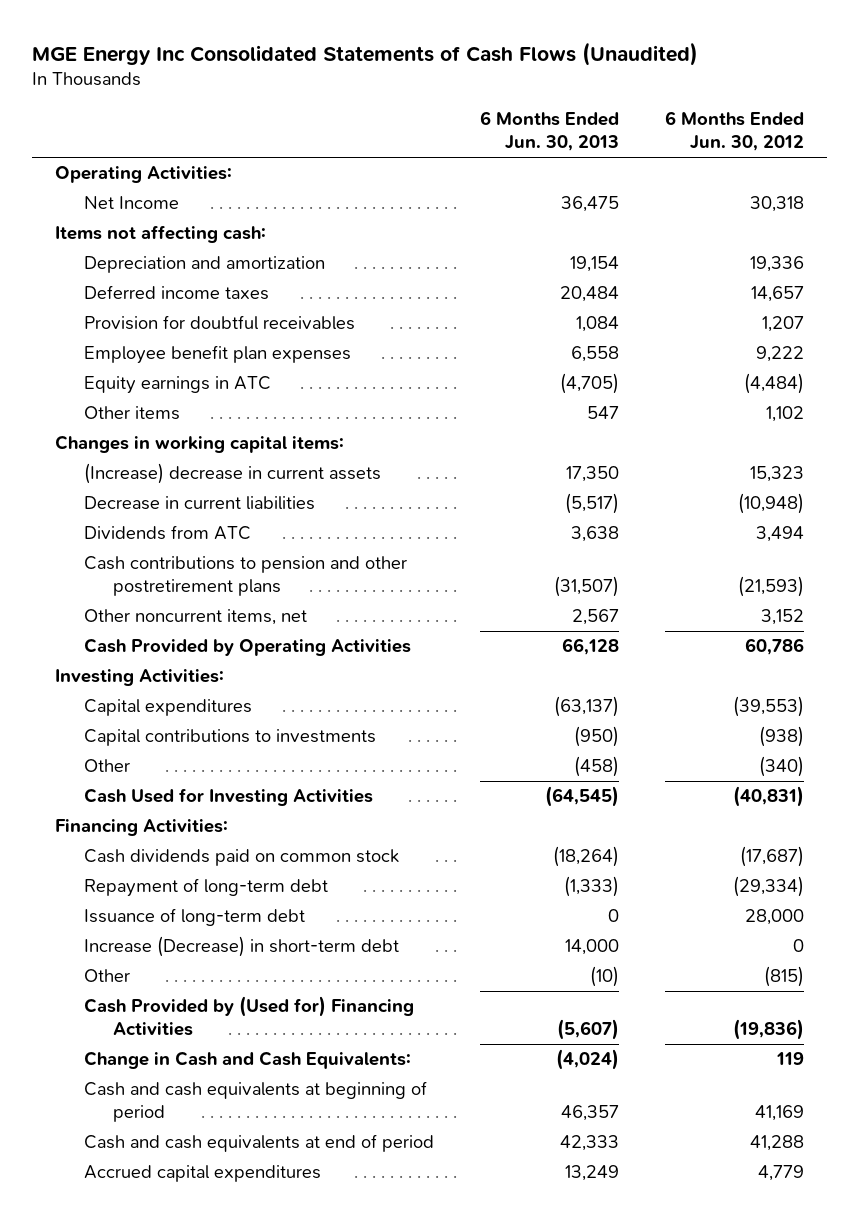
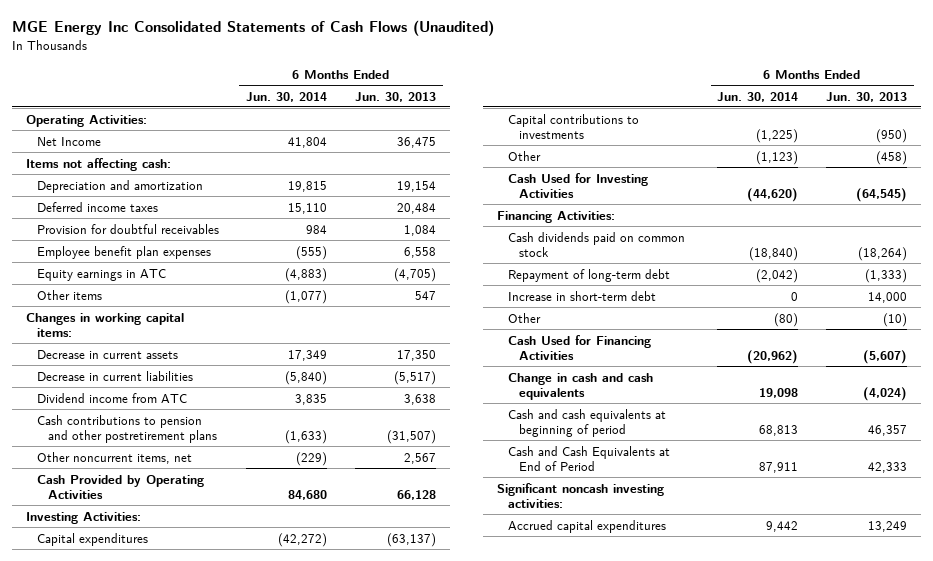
[665,111,805,152] 6 Months Ended Jun. 30, 2012 -> none
none -> [246,91,328,102] Jun. 30, 2014
[84,463,382,485] (Increase) decrease in current assets -> [36,349,178,359] Decrease in current assets
[84,525,252,541] Dividends from ATC -> [36,392,187,403] Dividend income from ATC
[84,908,306,927] Issuance of long-term debt -> none
[84,936,400,958] Increase (Decrease) in short-term debt -> [507,290,656,301] Increase in short-term debt
[84,996,415,1037] Cash Provided by (Used for) Financing Activities -> [507,334,651,360] Cash Used for Financing Activities
[84,1051,412,1070] Change in Cash and Cash Equivalents: -> [507,372,653,400] Change in cash and cash equivalents
[84,1134,435,1153] Cash and cash equivalents at end of period -> [507,445,670,471] Cash and Cash Equivalents at End of Period
none -> [496,482,664,508] Significant noncash investing activities:

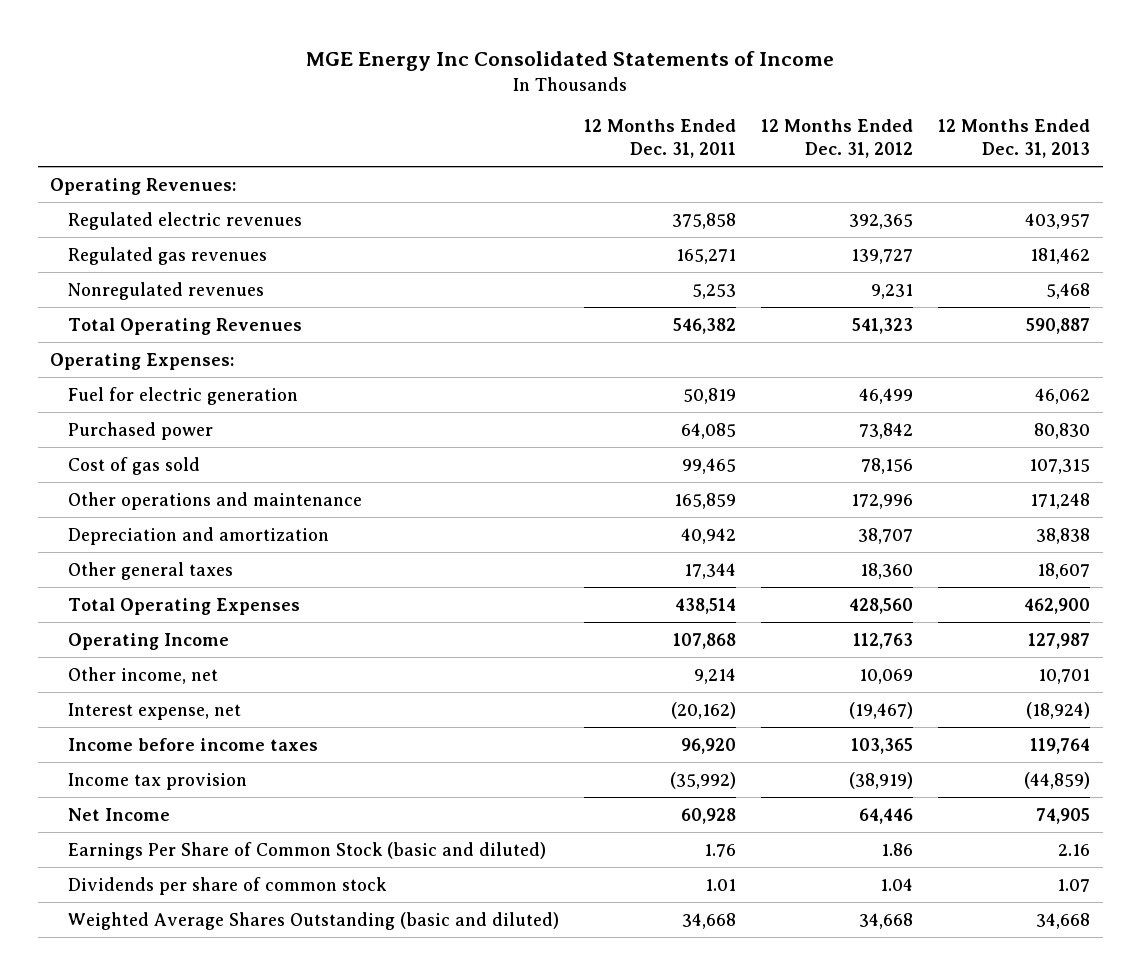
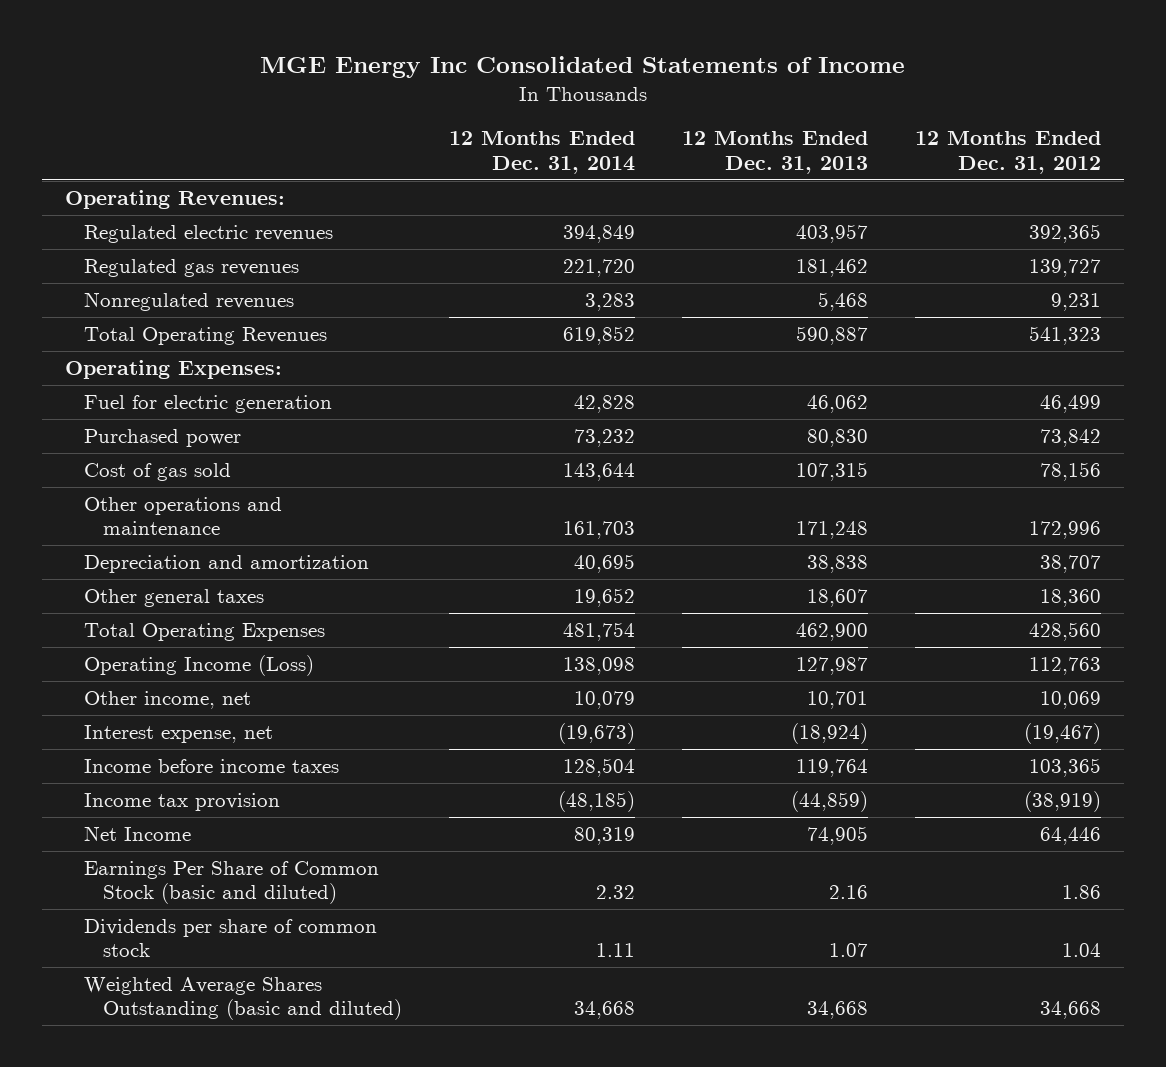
[584,119,737,158] 12 Months Ended Dec. 31, 2011 -> none
none -> [448,131,635,174] 12 Months Ended Dec. 31, 2014
[67,632,229,650] Operating Income -> [83,654,314,676] Operating Income (Loss)

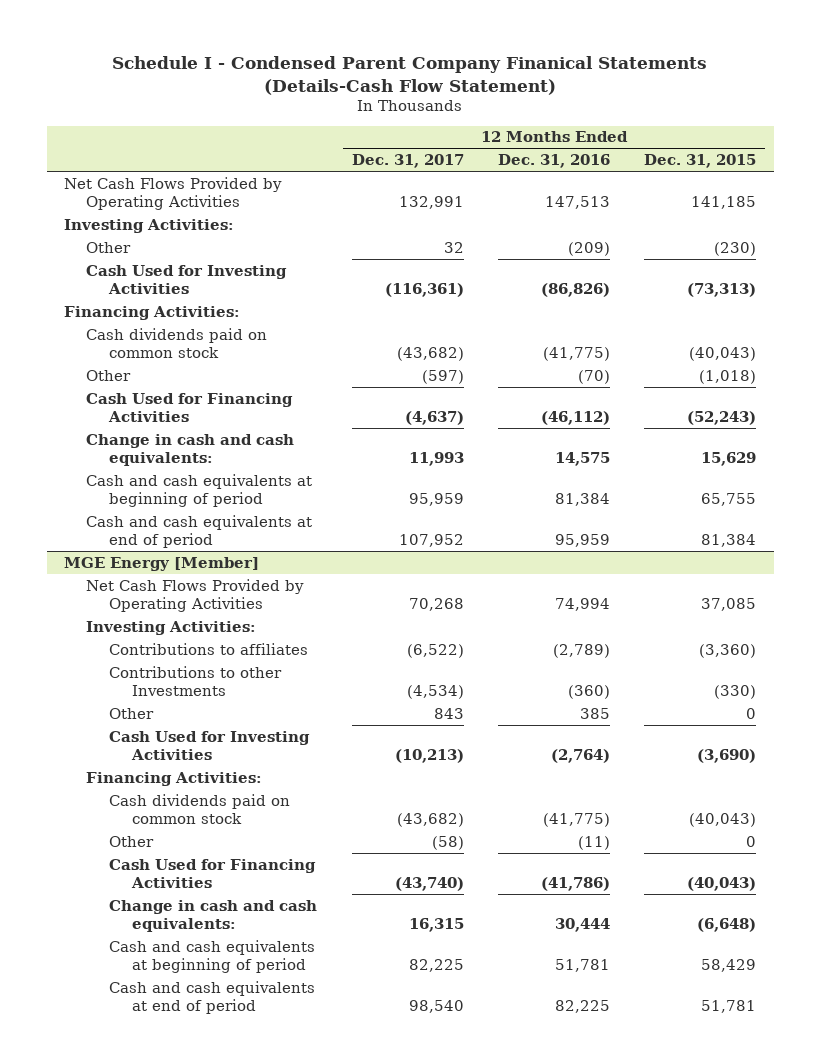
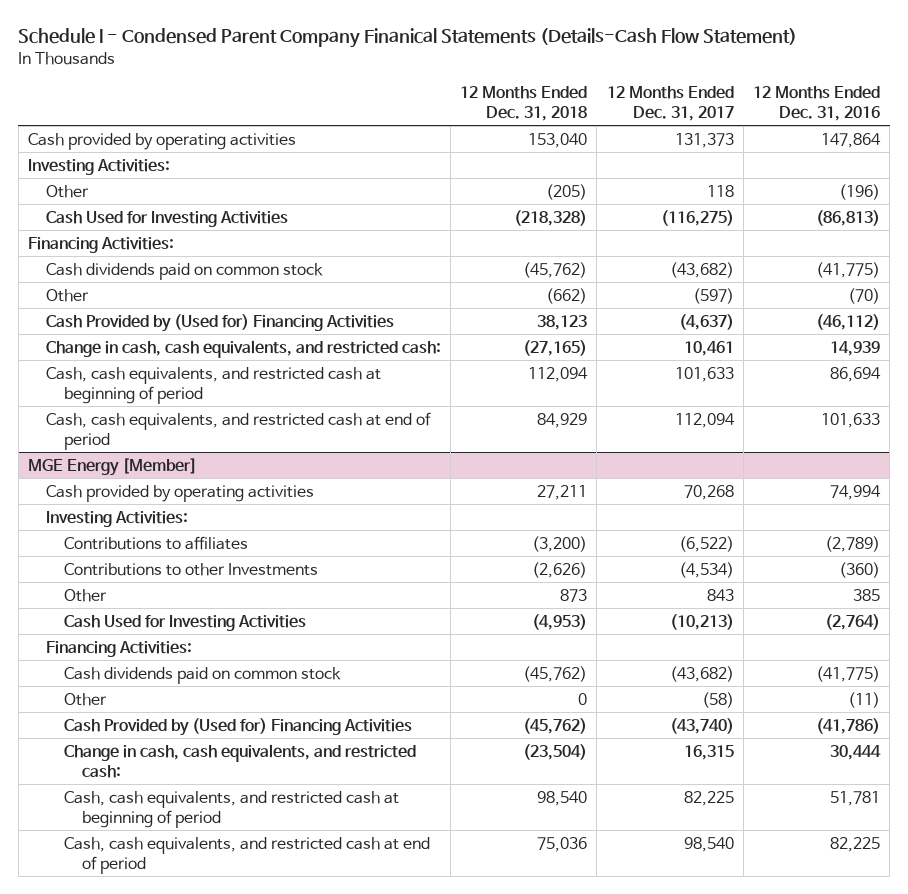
[644,154,757,169] Dec. 31, 2015 -> none
none -> [460,86,588,122] 12 Months Ended Dec. 31, 2018
[63,176,282,211] Net Cash Flows Provided by Operating Activities -> [27,132,296,150] Cash provided by operating activities
[398,196,464,210] 132,991 -> [674,132,734,148] 131,373
[545,196,611,210] 147,513 -> [820,132,881,148] 147,864
[443,241,464,253] 32 -> [706,184,734,197] 118
[568,241,611,256] (209) -> [838,183,880,200] (196)
[384,283,464,298] (116,361) -> [660,209,734,226] (116,275)
[541,283,611,298] (86,826) -> [815,209,880,226] (86,813)
[86,392,294,423] Cash Used for Financing Activities -> [45,313,394,332] Cash Provided by (Used for) Financing Activities
[86,433,295,467] Change in cash and cash equivalents: -> [45,339,441,358] Change in cash, cash equivalents, and restricted cash:
[408,452,464,467] 11,993 -> [683,340,734,356] 10,461
[555,452,611,467] 14,575 -> [829,340,880,356] 14,939
[86,473,313,508] Cash and cash equivalents at beginning of period -> [45,366,381,404] Cash, cash equivalents, and restricted cash at beginning of period
[408,493,464,507] 95,959 -> [674,366,734,382] 101,633
[555,493,611,507] 81,384 -> [829,366,881,382] 86,694
[86,514,313,549] Cash and cash equivalents at end of period -> [45,411,431,450] Cash, cash equivalents, and restricted cash at end of period
[398,534,464,548] 107,952 -> [674,412,735,428] 112,094
[555,534,611,548] 95,959 -> [820,412,880,428] 101,633
[86,578,305,613] Net Cash Flows Provided by Operating Activities -> [45,484,314,502] Cash provided by operating activities
[109,858,317,889] Cash Used for Financing Activities -> [64,717,413,736] Cash Provided by (Used for) Financing Activities
[109,899,318,933] Change in cash and cash equivalents: -> [64,743,417,778] Change in cash, cash equivalents, and restricted cash:
[109,939,316,974] Cash and cash equivalents at beginning of period -> [64,790,400,828] Cash, cash equivalents, and restricted cash at beginning of period
[109,980,316,1015] Cash and cash equivalents at end of period -> [64,836,431,874] Cash, cash equivalents, and restricted cash at end of period

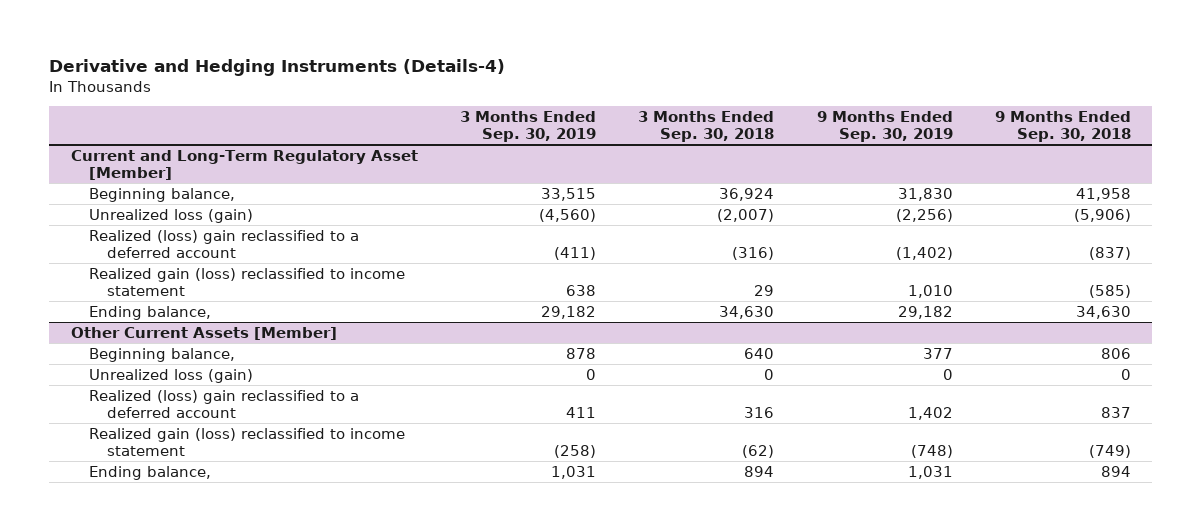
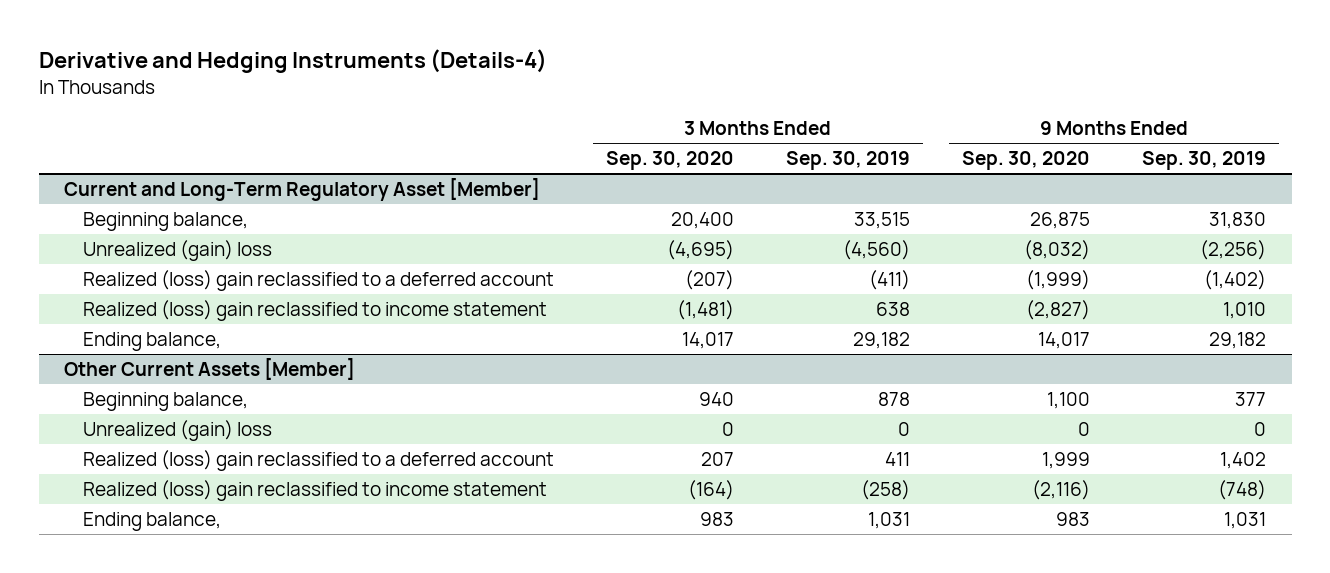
[638,110,775,143] 3 Months Ended Sep. 30, 2018 -> none
[995,110,1132,143] 9 Months Ended Sep. 30, 2018 -> none
none -> [605,151,734,171] Sep. 30, 2020
none -> [961,151,1090,171] Sep. 30, 2020
[88,208,253,223] Unrealized loss (gain) -> [82,239,272,261] Unrealized (gain) loss
[88,267,405,297] Realized gain (loss) reclassified to income statement -> [82,299,547,321] Realized (loss) gain reclassified to income statement
[88,368,253,383] Unrealized loss (gain) -> [82,419,272,441] Unrealized (gain) loss
[88,427,405,457] Realized gain (loss) reclassified to income statement -> [82,479,547,501] Realized (loss) gain reclassified to income statement

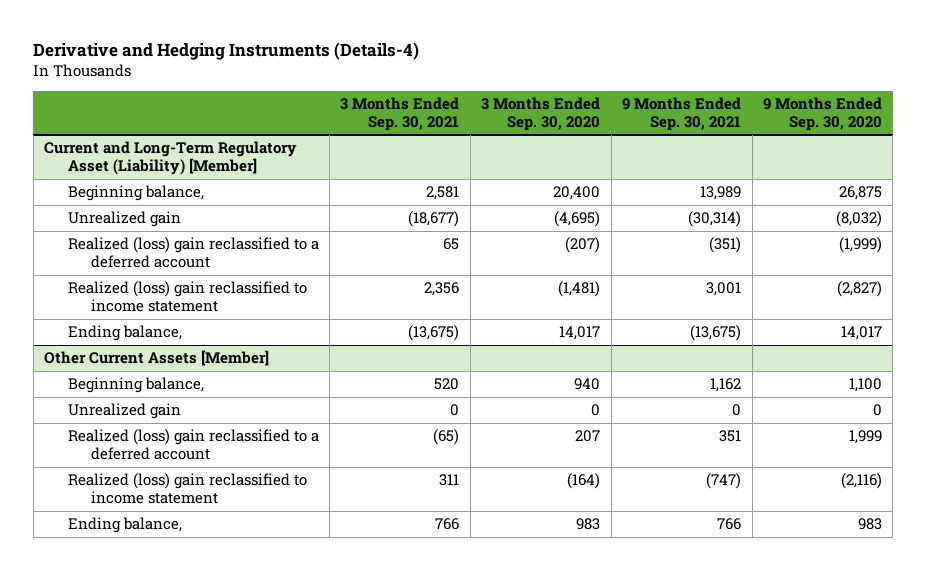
[785,151,910,171] Sep. 30, 2019 -> none
[1141,151,1266,171] Sep. 30, 2019 -> none
none -> [340,96,460,132] 3 Months Ended Sep. 30, 2021
none -> [622,96,742,132] 9 Months Ended Sep. 30, 2021
[64,177,541,201] Current and Long-Term Regulatory Asset [Member] -> [44,141,298,176] Current and Long-Term Regulatory Asset (Liability) [Member]
[82,239,272,261] Unrealized (gain) loss -> [67,211,181,228] Unrealized gain
[82,419,272,441] Unrealized (gain) loss -> [67,403,181,420] Unrealized gain

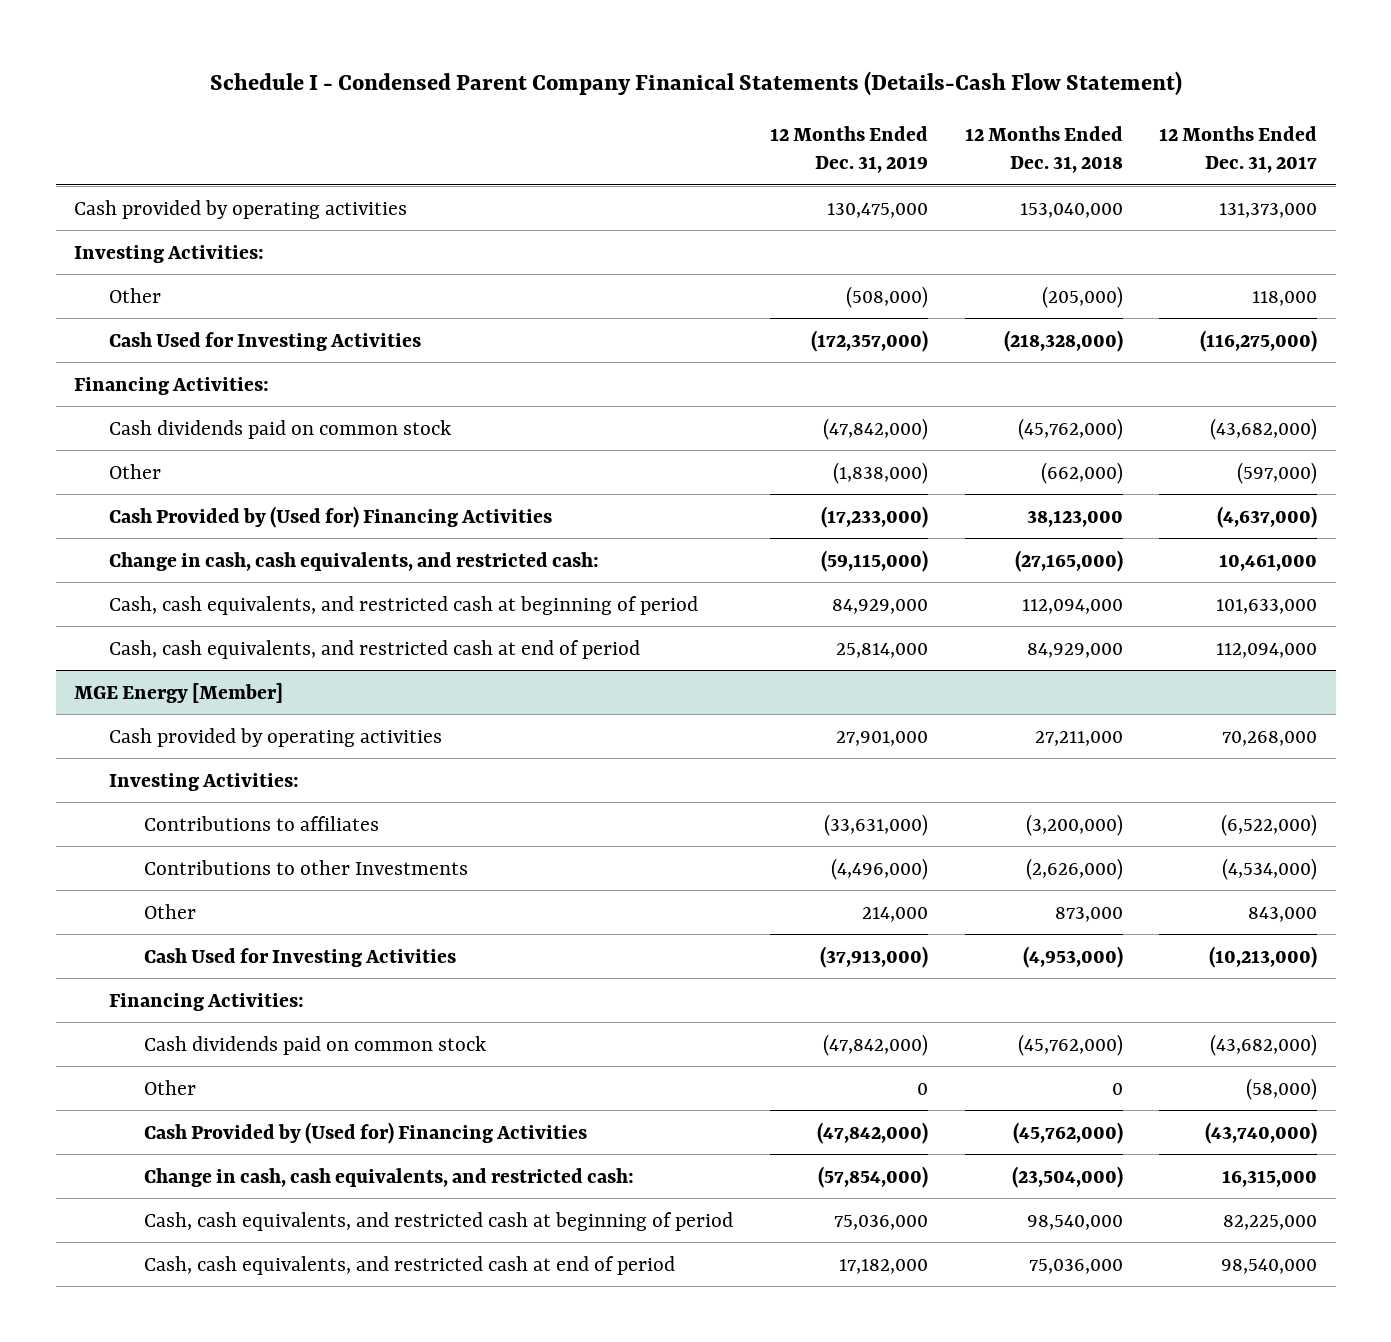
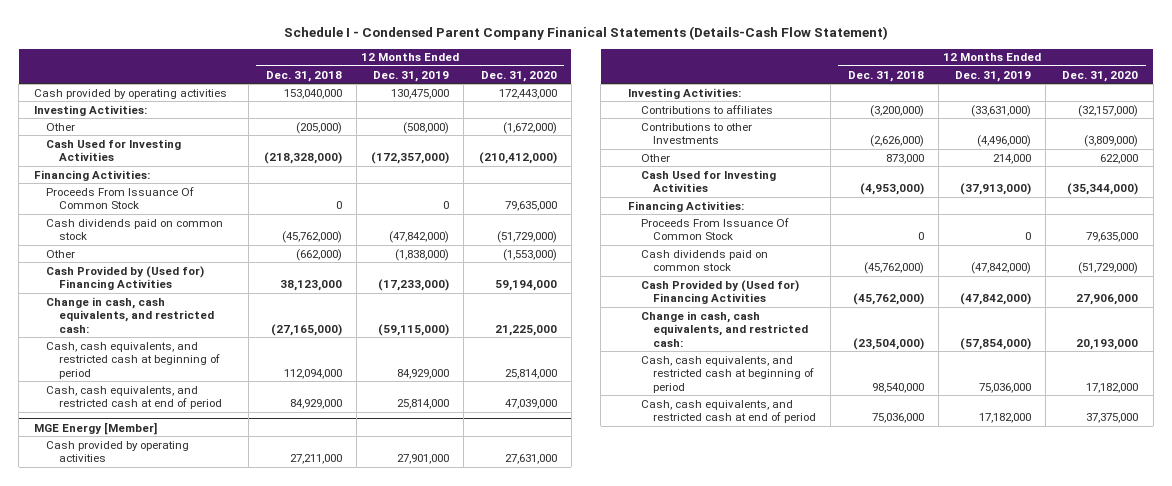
[1159,126,1318,173] 12 Months Ended Dec. 31, 2017 -> none
none -> [480,70,557,82] Dec. 31, 2020
none -> [46,186,195,210] Proceeds From Issuance Of Common Stock
none -> [640,217,789,241] Proceeds From Issuance Of Common Stock
[144,1079,197,1095] Other -> none

